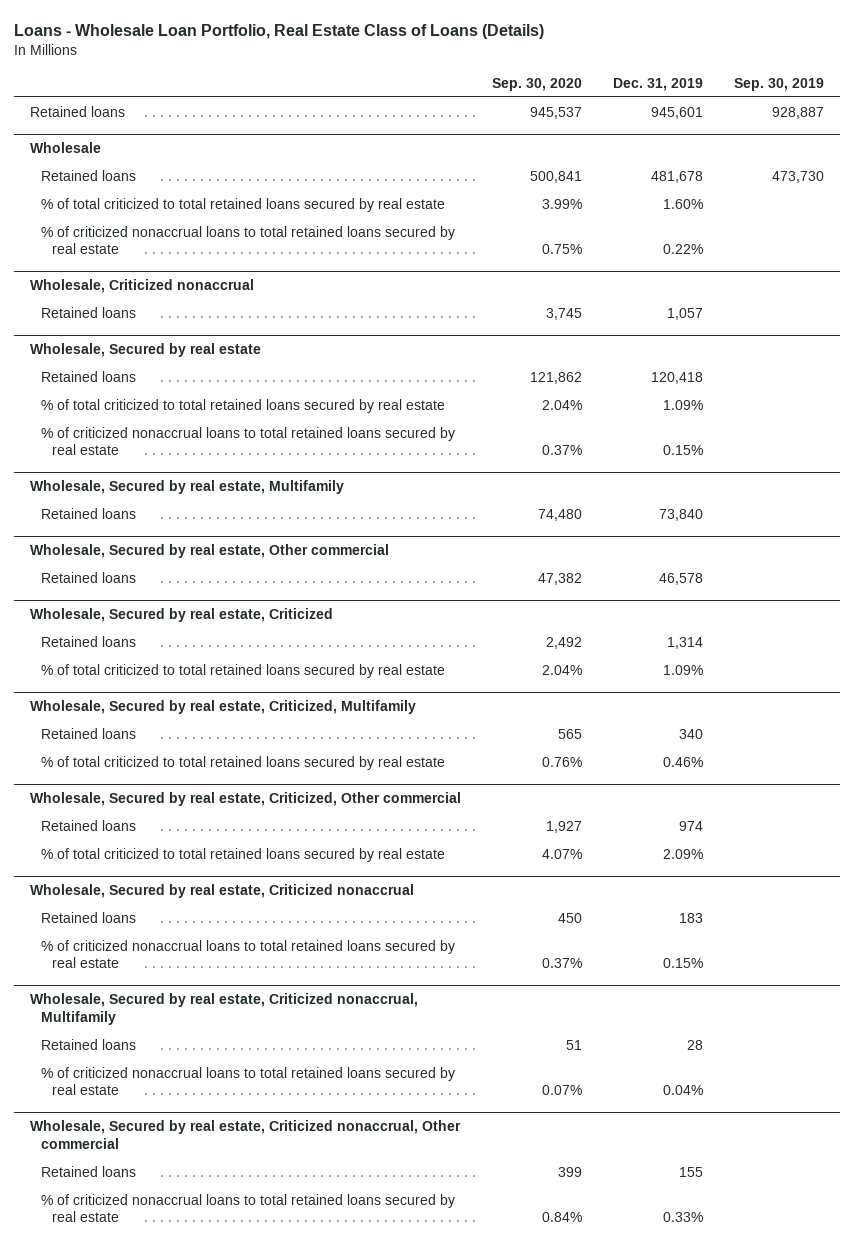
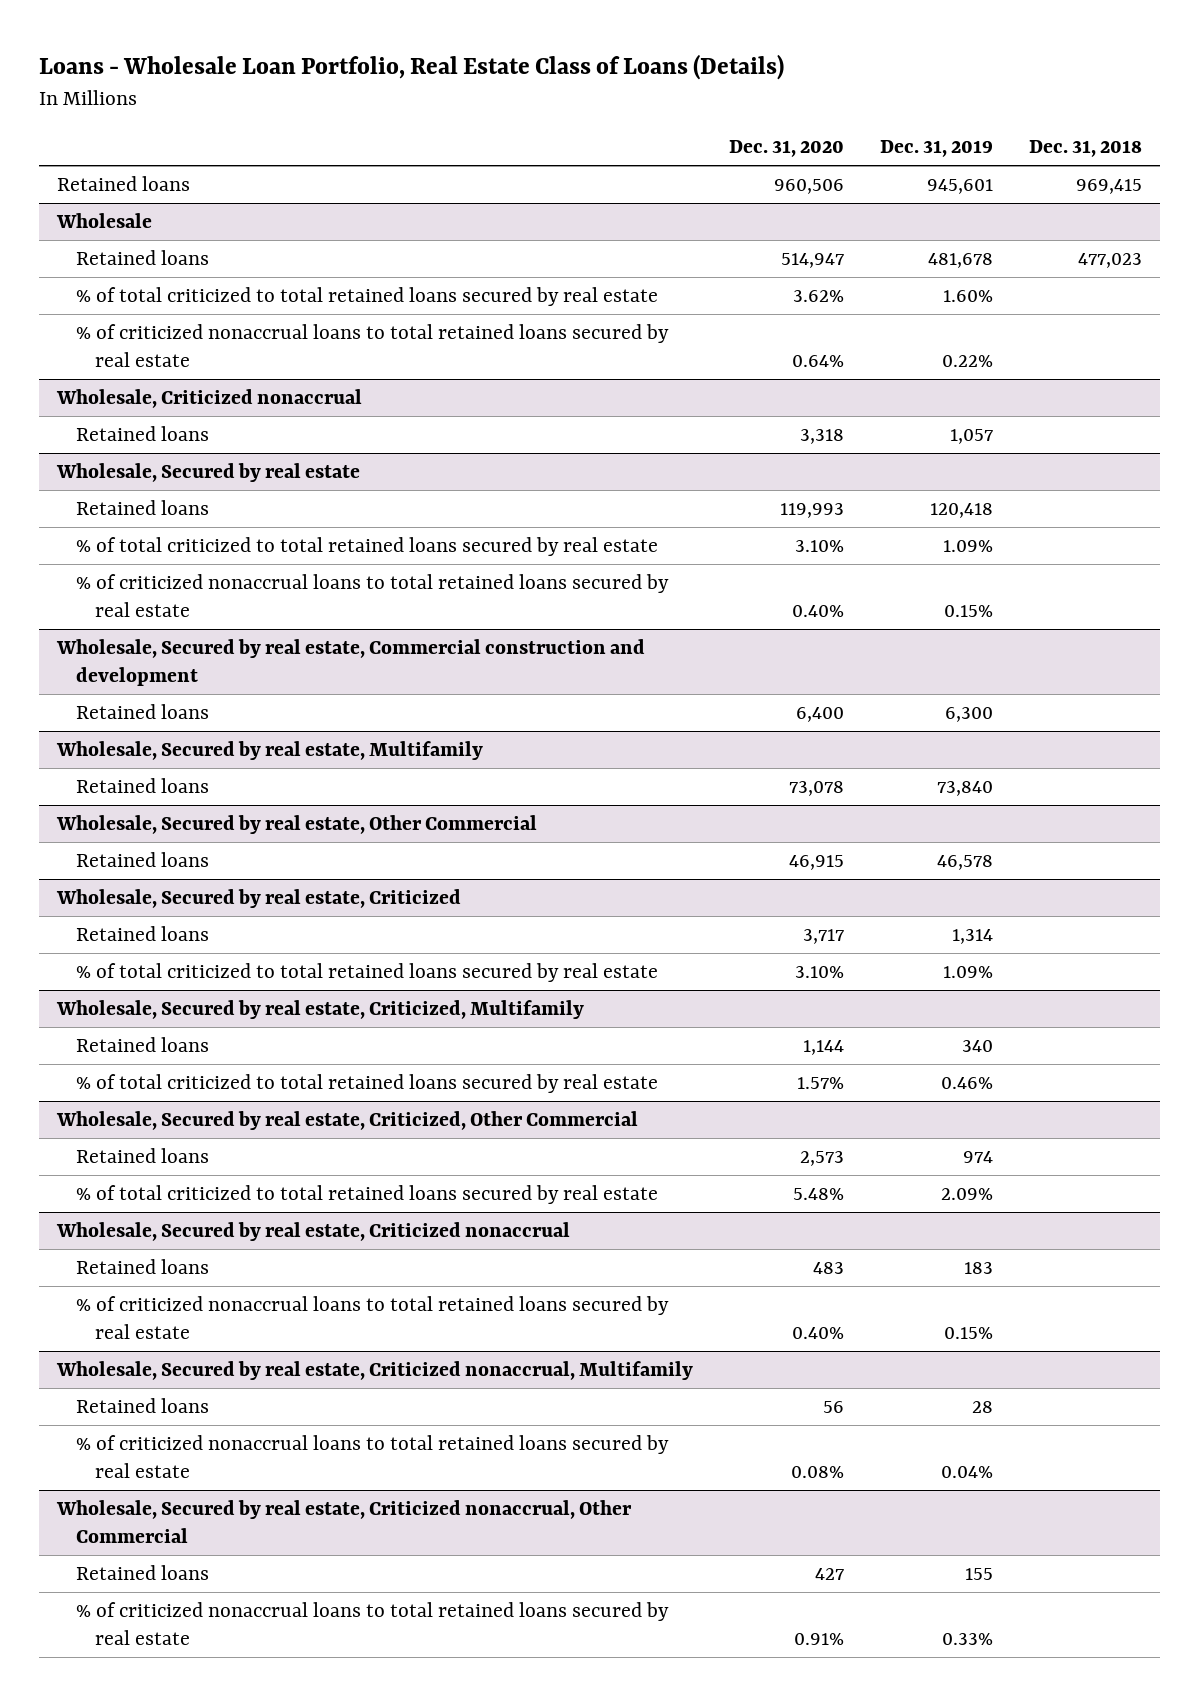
[491,77,582,91] Sep. 30, 2020 -> none
[734,77,825,91] Sep. 30, 2019 -> none
none -> [728,140,844,158] Dec. 31, 2020
none -> [1028,140,1142,158] Dec. 31, 2018
none -> [55,639,645,686] Wholesale, Secured by real estate, Commercial construction and development
none -> [75,704,209,720] Retained loans
[29,544,389,559] Wholesale, Secured by real estate, Other commercial -> [55,815,537,835] Wholesale, Secured by real estate, Other Commercial
[29,792,461,807] Wholesale, Secured by real estate, Criticized, Other commercial -> [55,1111,638,1131] Wholesale, Secured by real estate, Criticized, Other Commercial
[29,1120,461,1149] Wholesale, Secured by real estate, Criticized nonaccrual, Other commercial -> [55,1500,632,1543] Wholesale, Secured by real estate, Criticized nonaccrual, Other Commercial

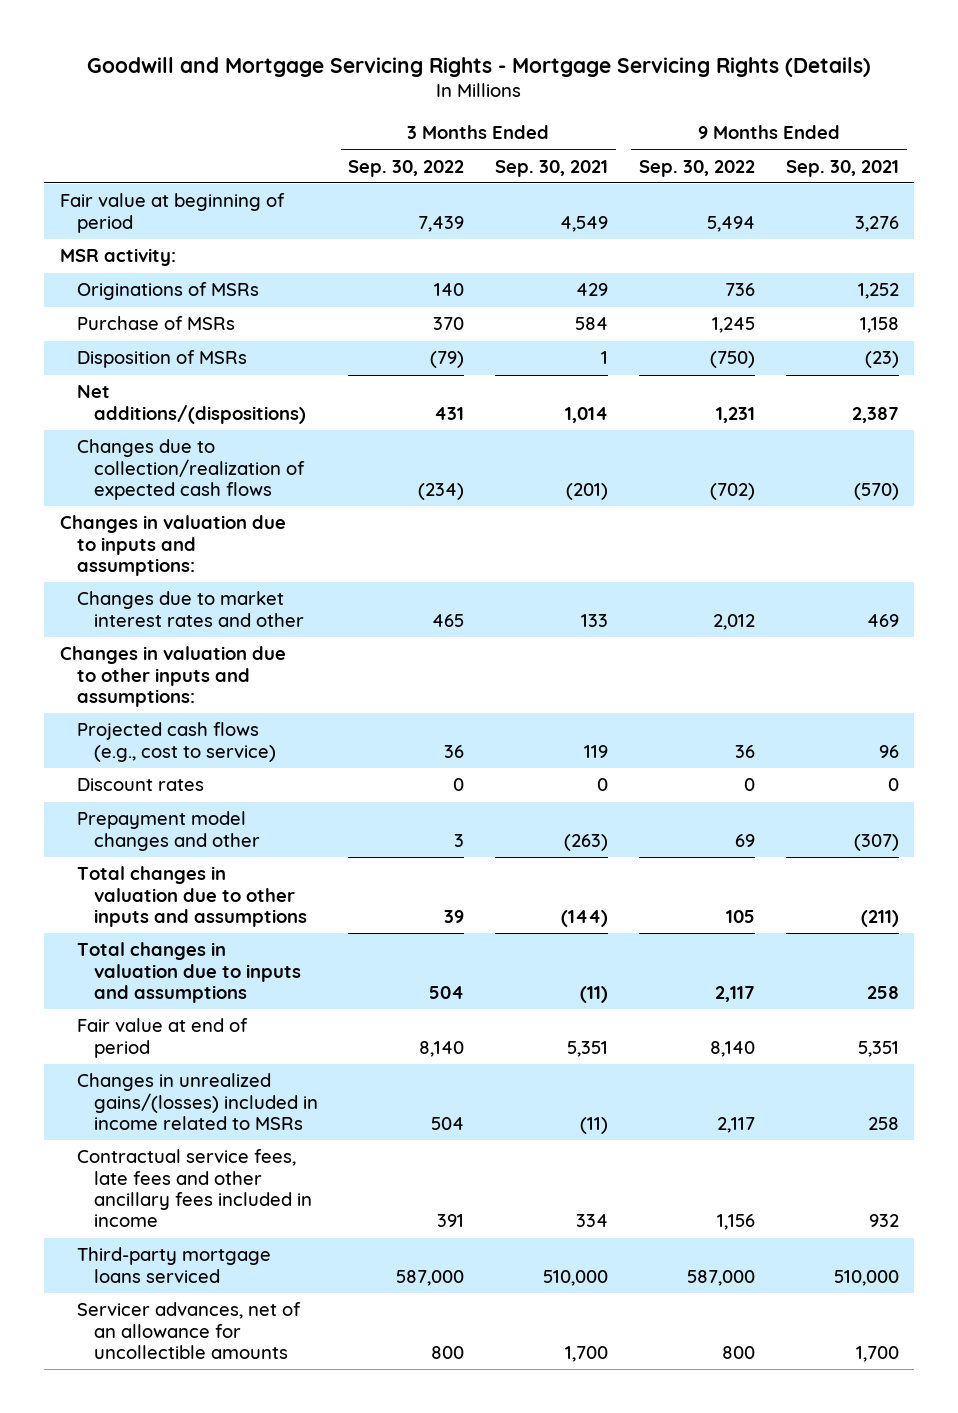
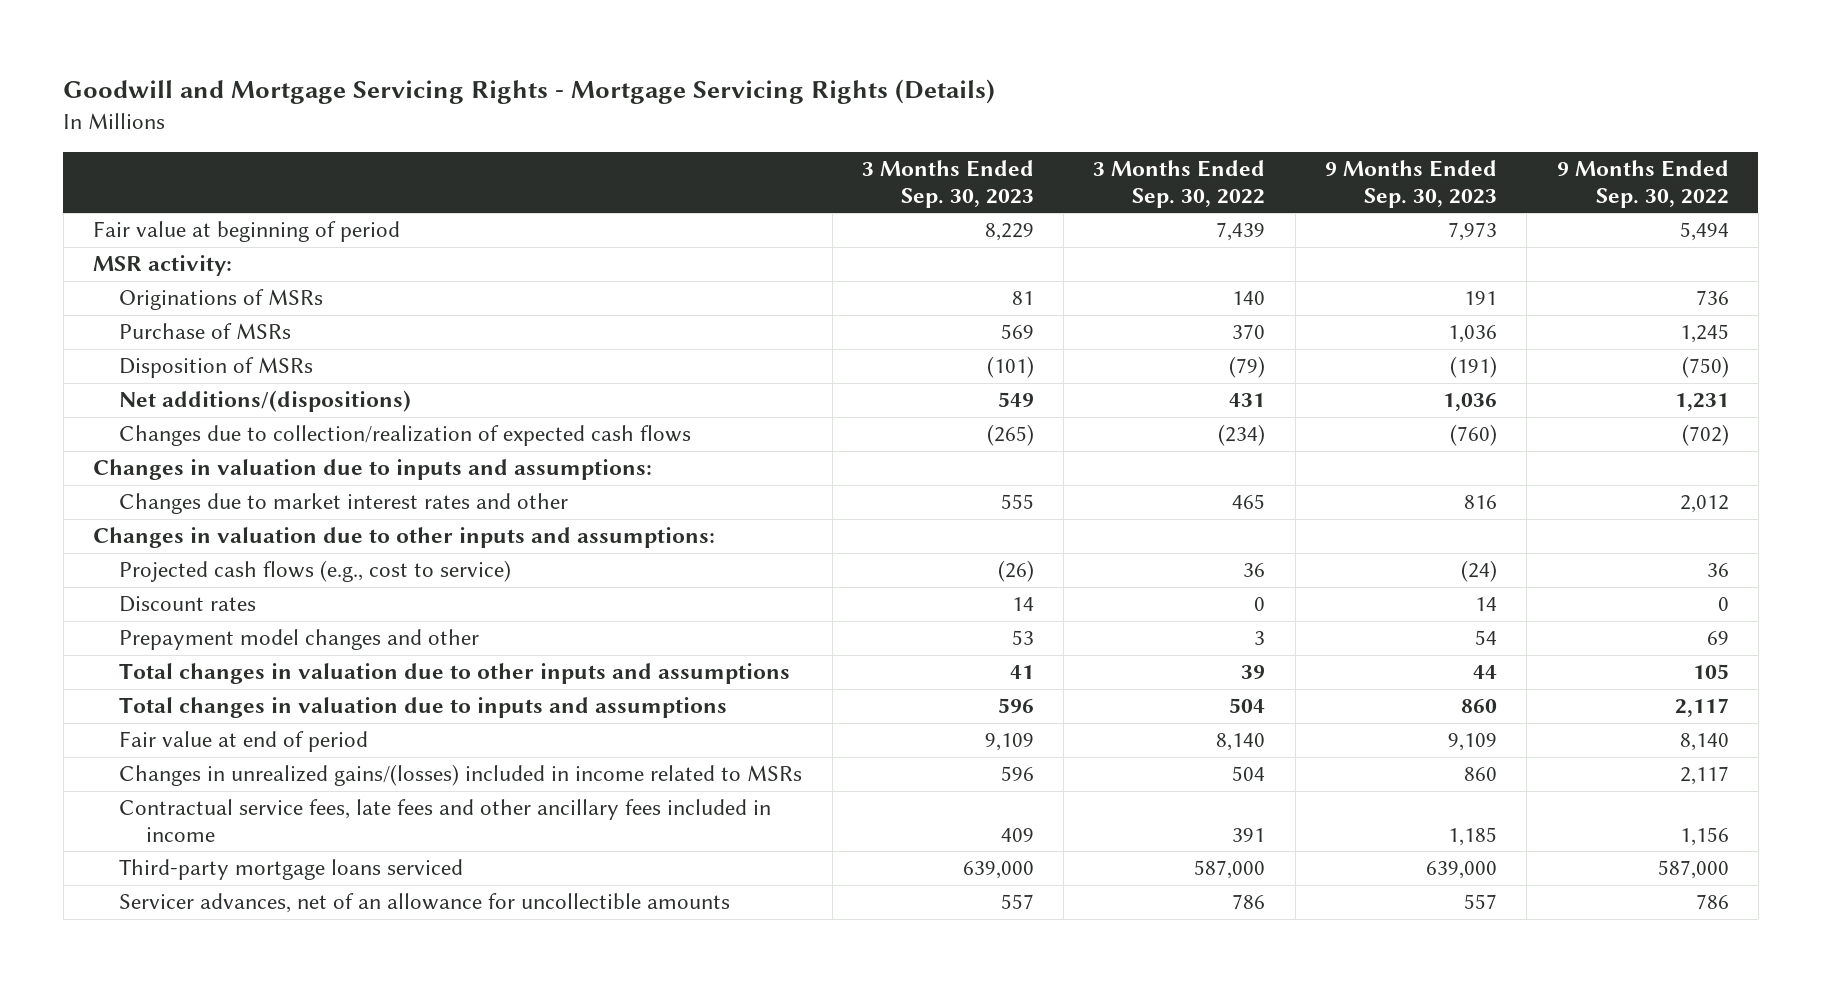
[495,159,609,177] Sep. 30, 2021 -> none
[785,159,899,177] Sep. 30, 2021 -> none
none -> [861,160,1034,208] 3 Months Ended Sep. 30, 2023
none -> [1324,160,1497,208] 9 Months Ended Sep. 30, 2023
[431,1346,465,1360] 800 -> [1232,894,1266,910] 786
[722,1346,756,1360] 800 -> [1695,894,1729,910] 786

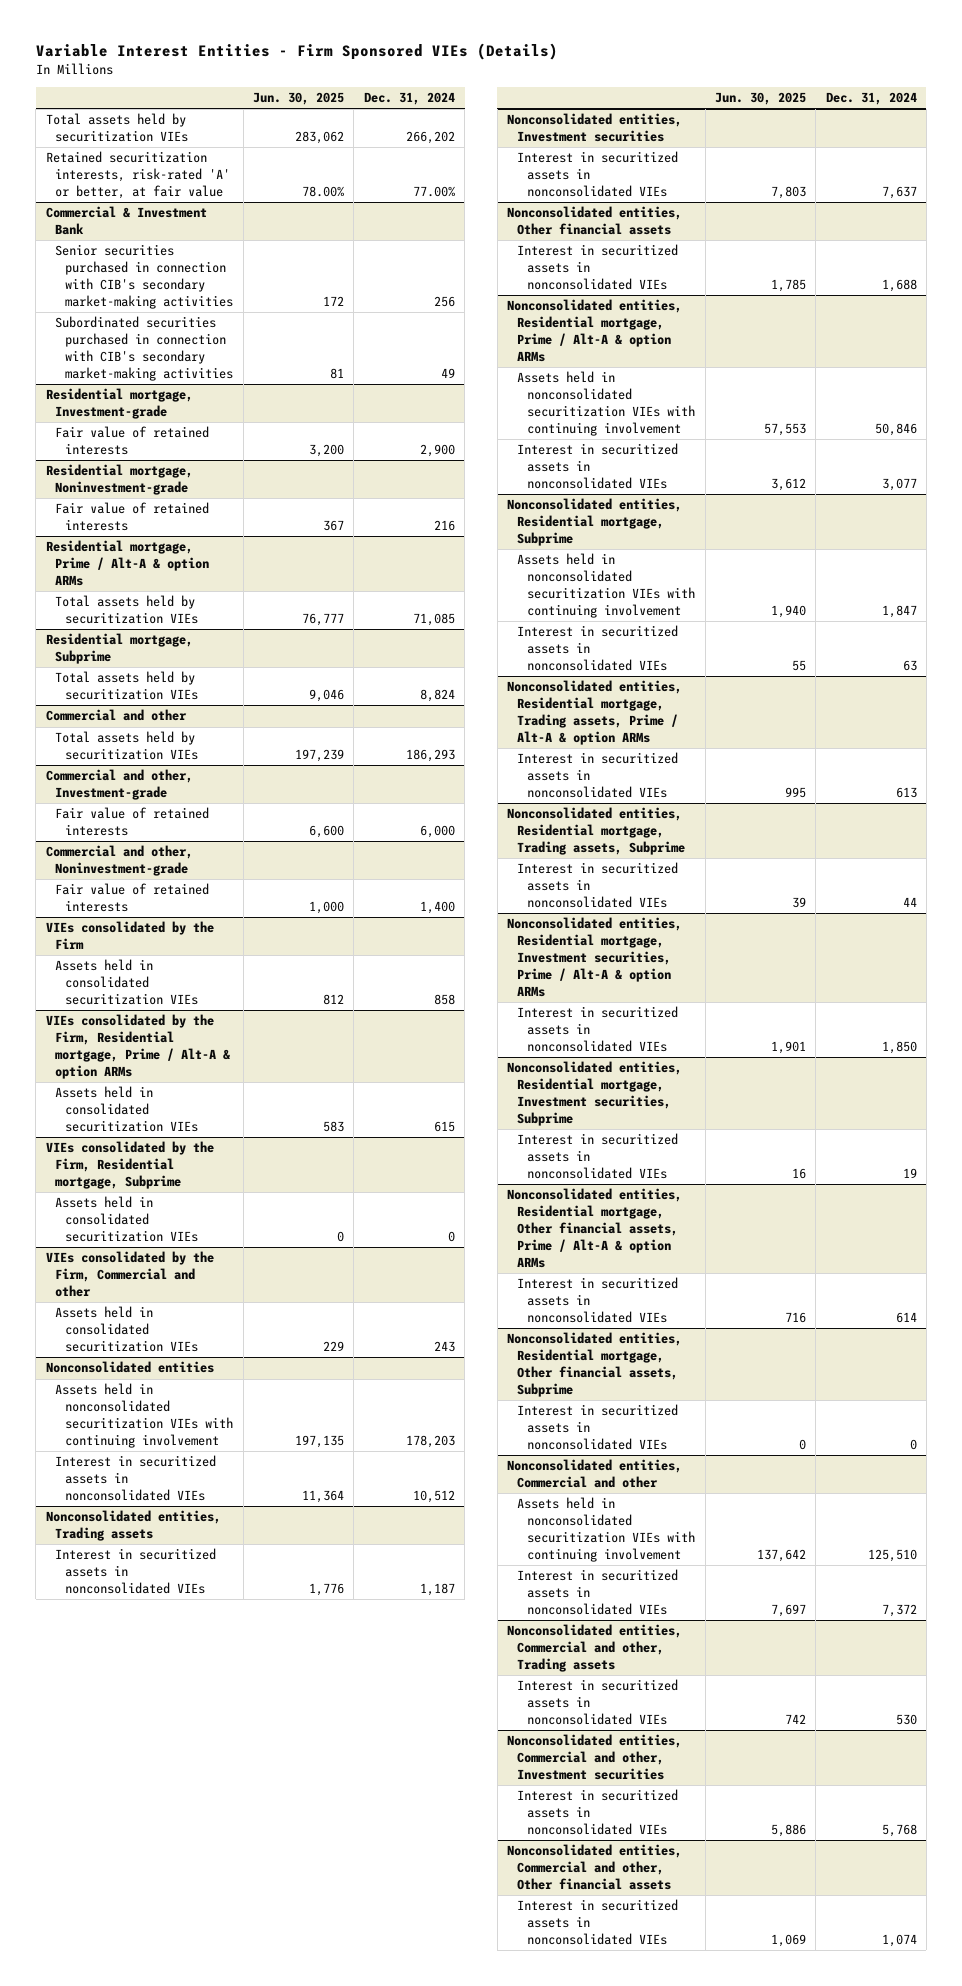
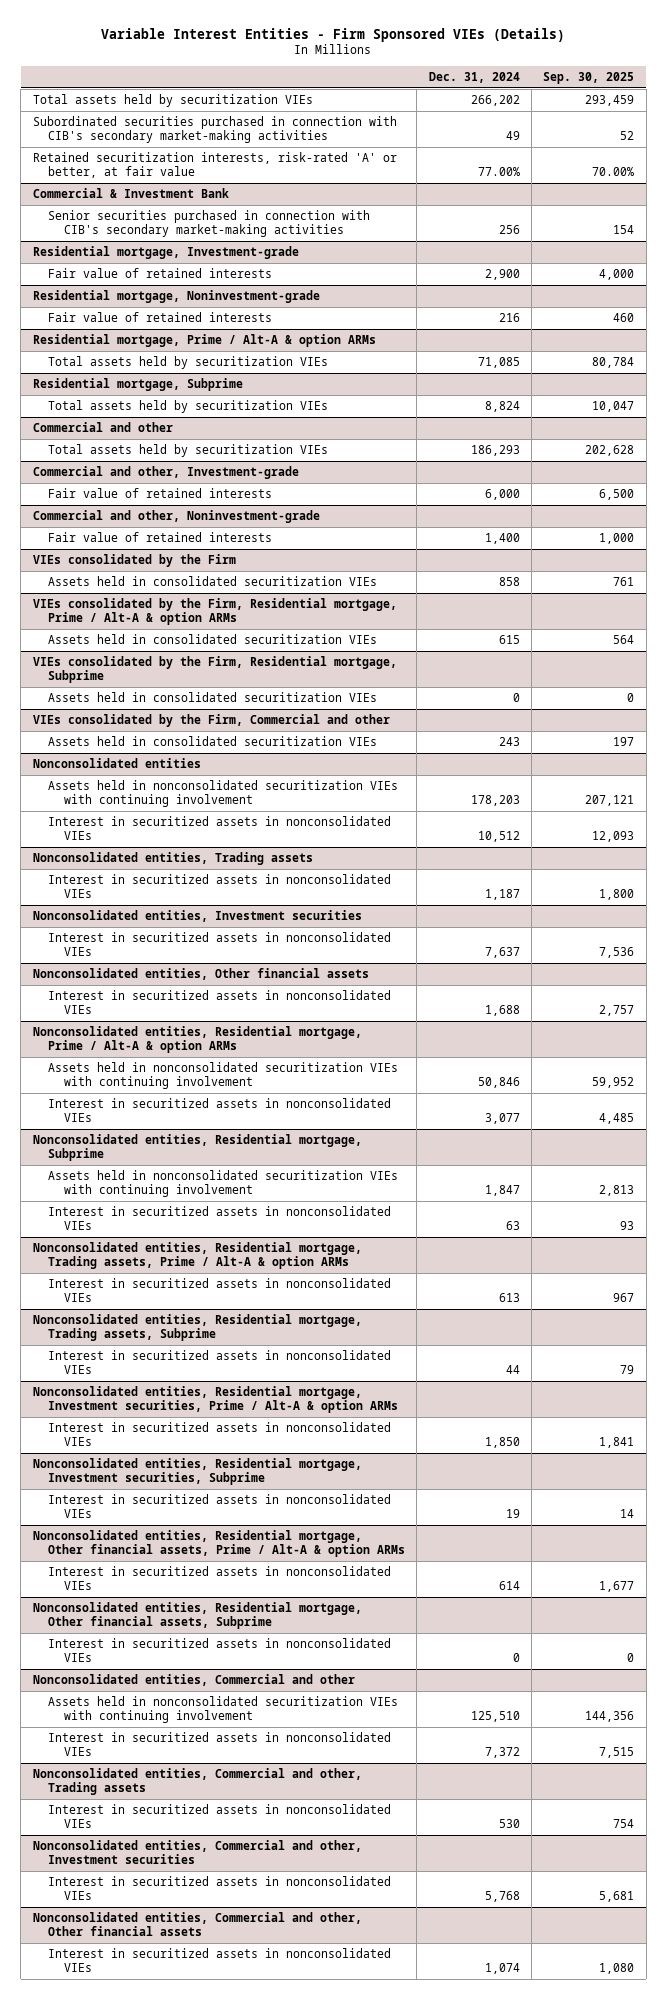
[253,91,345,105] Jun. 30, 2025 -> none
none -> [543,71,635,84] Sep. 30, 2025
none -> [32,116,397,144] Subordinated securities purchased in connection with CIB's secondary market-making activities
[55,316,234,381] Subordinated securities purchased in connection with CIB's secondary market-making activities -> none

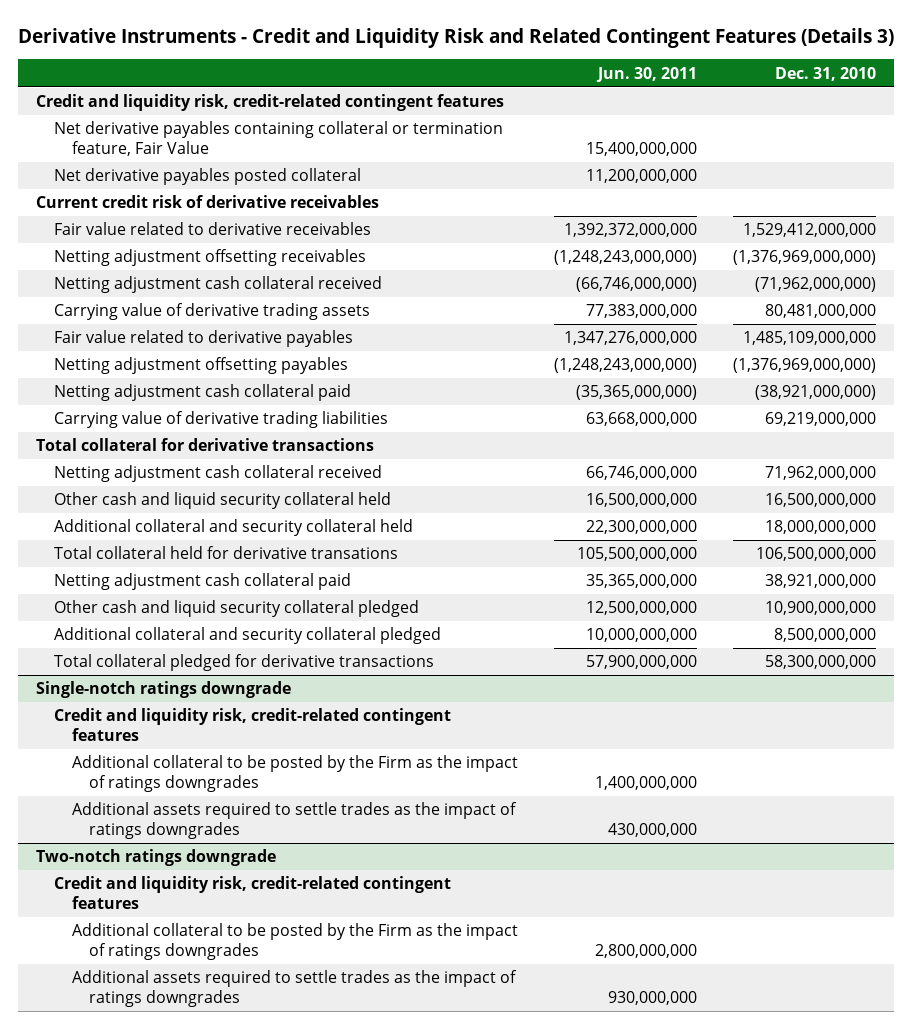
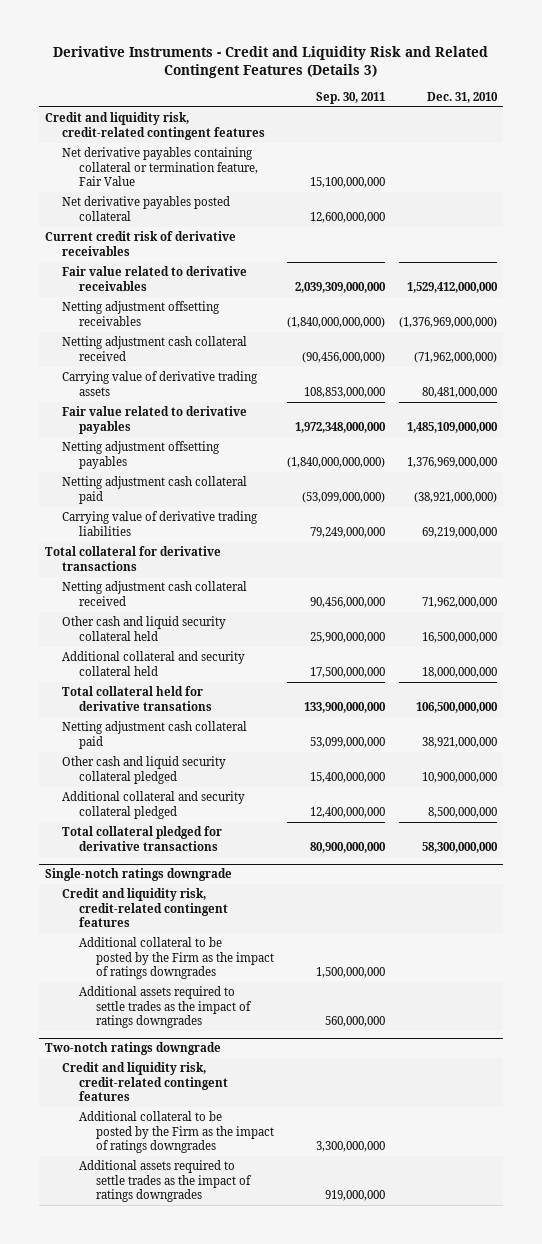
[595,66,697,82] Jun. 30, 2011 -> none
none -> [316,91,386,104] Sep. 30, 2011
[733,358,877,374] (1,376,969,000,000) -> [406,456,497,468] 1,376,969,000,000

